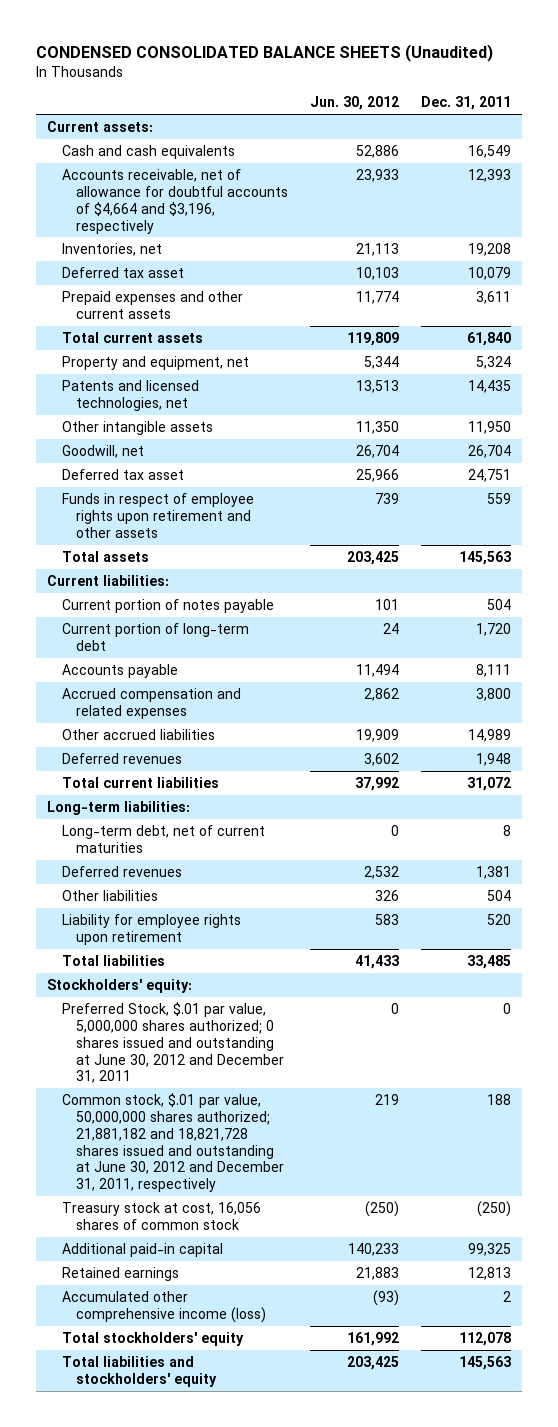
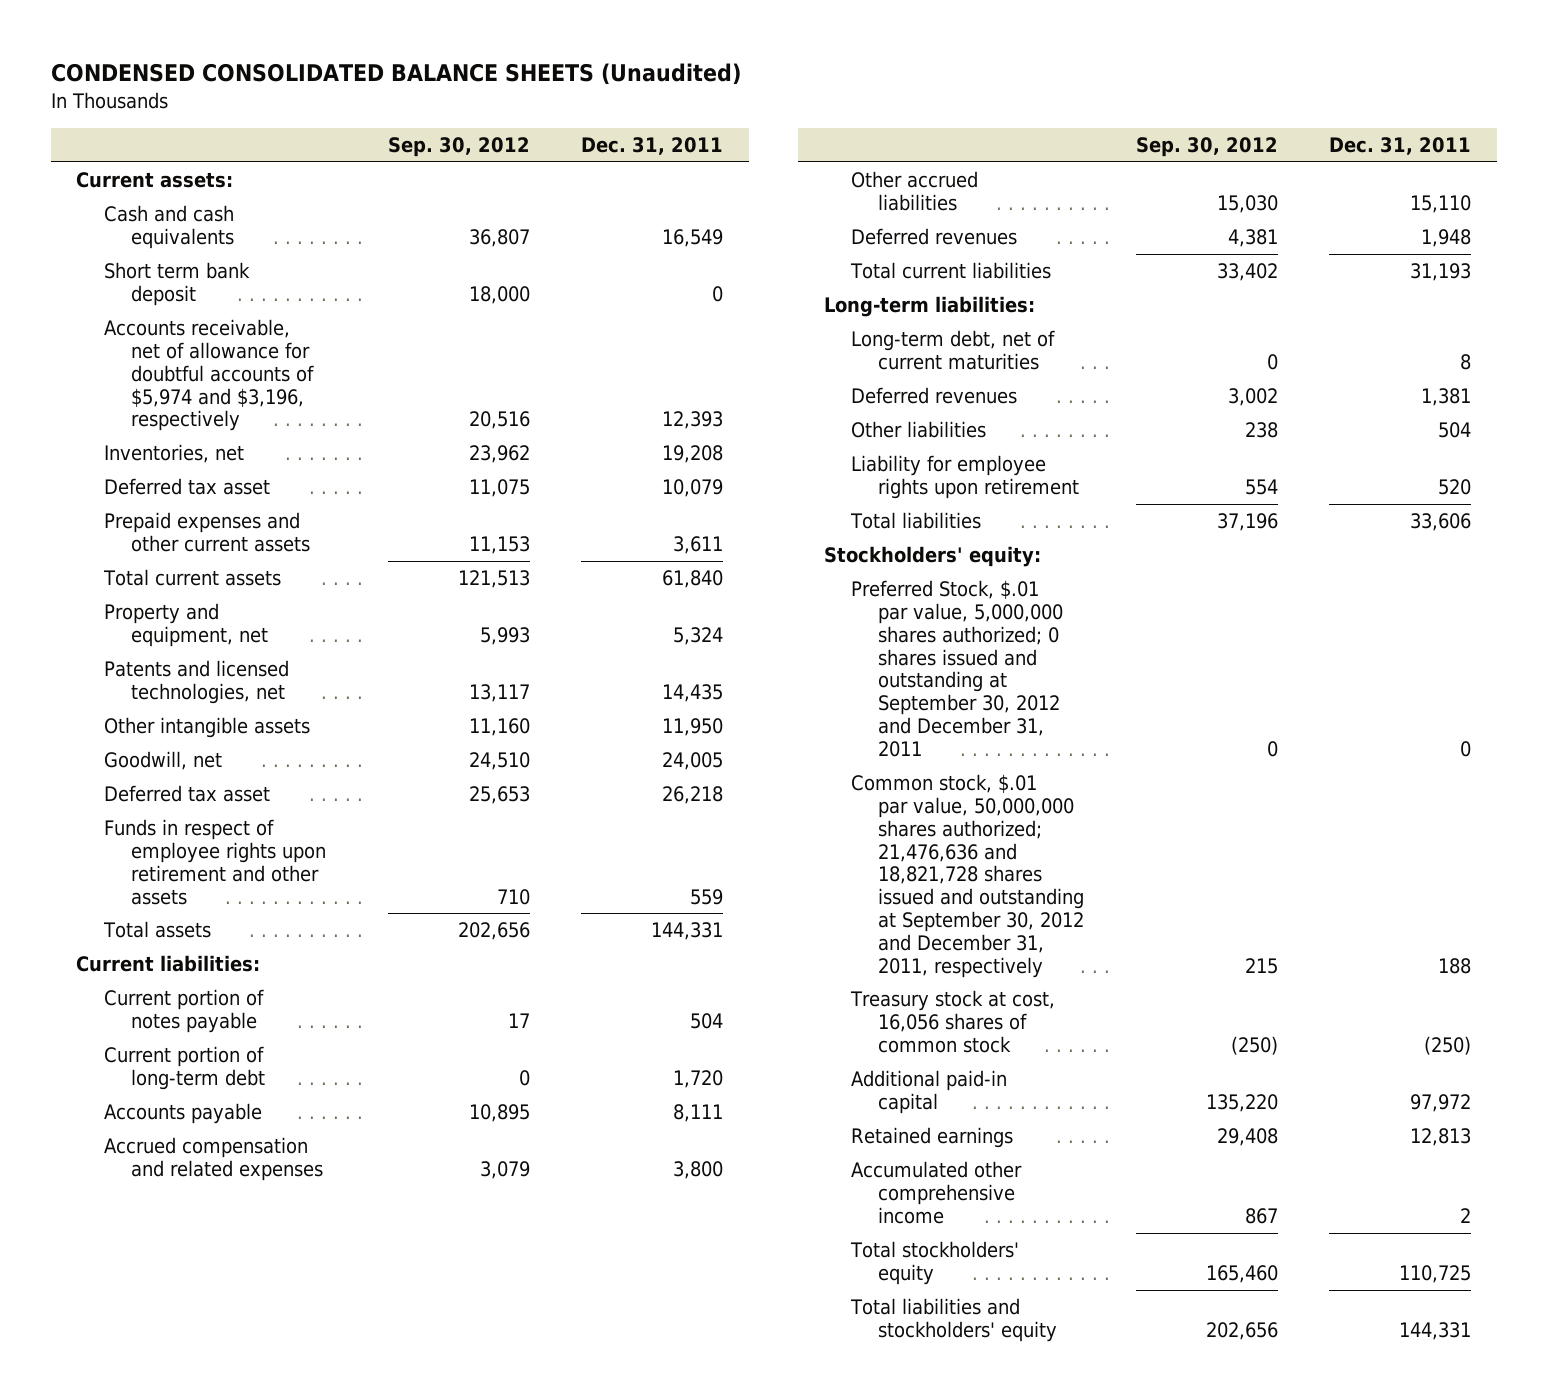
[310,96,400,111] Jun. 30, 2012 -> none
none -> [388,136,531,157] Sep. 30, 2012
none -> [103,262,250,307] Short term bank deposit
[61,168,289,234] Accounts receivable, net of allowance for doubtful accounts of $4,664 and $3,196, respectively -> [103,319,314,432] Accounts receivable, net of allowance for doubtful accounts of $5,974 and $3,196, respectively
[468,444,512,458] 26,704 -> [662,752,724,771] 24,005
[468,468,512,482] 24,751 -> [662,786,724,805] 26,218
[459,550,512,565] 145,563 -> [651,922,724,941] 144,331
[468,728,512,742] 14,989 -> [1409,195,1471,214] 15,110
[467,776,512,791] 31,072 -> [1409,263,1471,282] 31,193
[467,954,512,969] 33,485 -> [1409,513,1471,532] 33,606
[61,1001,285,1084] Preferred Stock, $.01 par value, 5,000,000 shares authorized; 0 shares issued and outstanding at June 30, 2012 and December 31, 2011 -> [851,580,1064,757] Preferred Stock, $.01 par value, 5,000,000 shares authorized; 0 shares issued and outstanding at September 30, 2012 and December 31, 2011
[61,1092,285,1193] Common stock, $.01 par value, 50,000,000 shares authorized; 21,881,182 and 18,821,728 shares issued and outstanding at June 30, 2012 and December 31, 2011, respectively -> [851,774,1085,978] Common stock, $.01 par value, 50,000,000 shares authorized; 21,476,636 and 18,821,728 shares issued and outstanding at September 30, 2012 and December 31, 2011, respectively
[468,1242,512,1256] 99,325 -> [1409,1094,1471,1113] 97,972
[61,1290,267,1323] Accumulated other comprehensive income (loss) -> [851,1161,1023,1224] Accumulated other comprehensive income
[459,1331,512,1346] 112,078 -> [1398,1265,1471,1284] 110,725
[459,1355,512,1370] 145,563 -> [1398,1322,1471,1341] 144,331

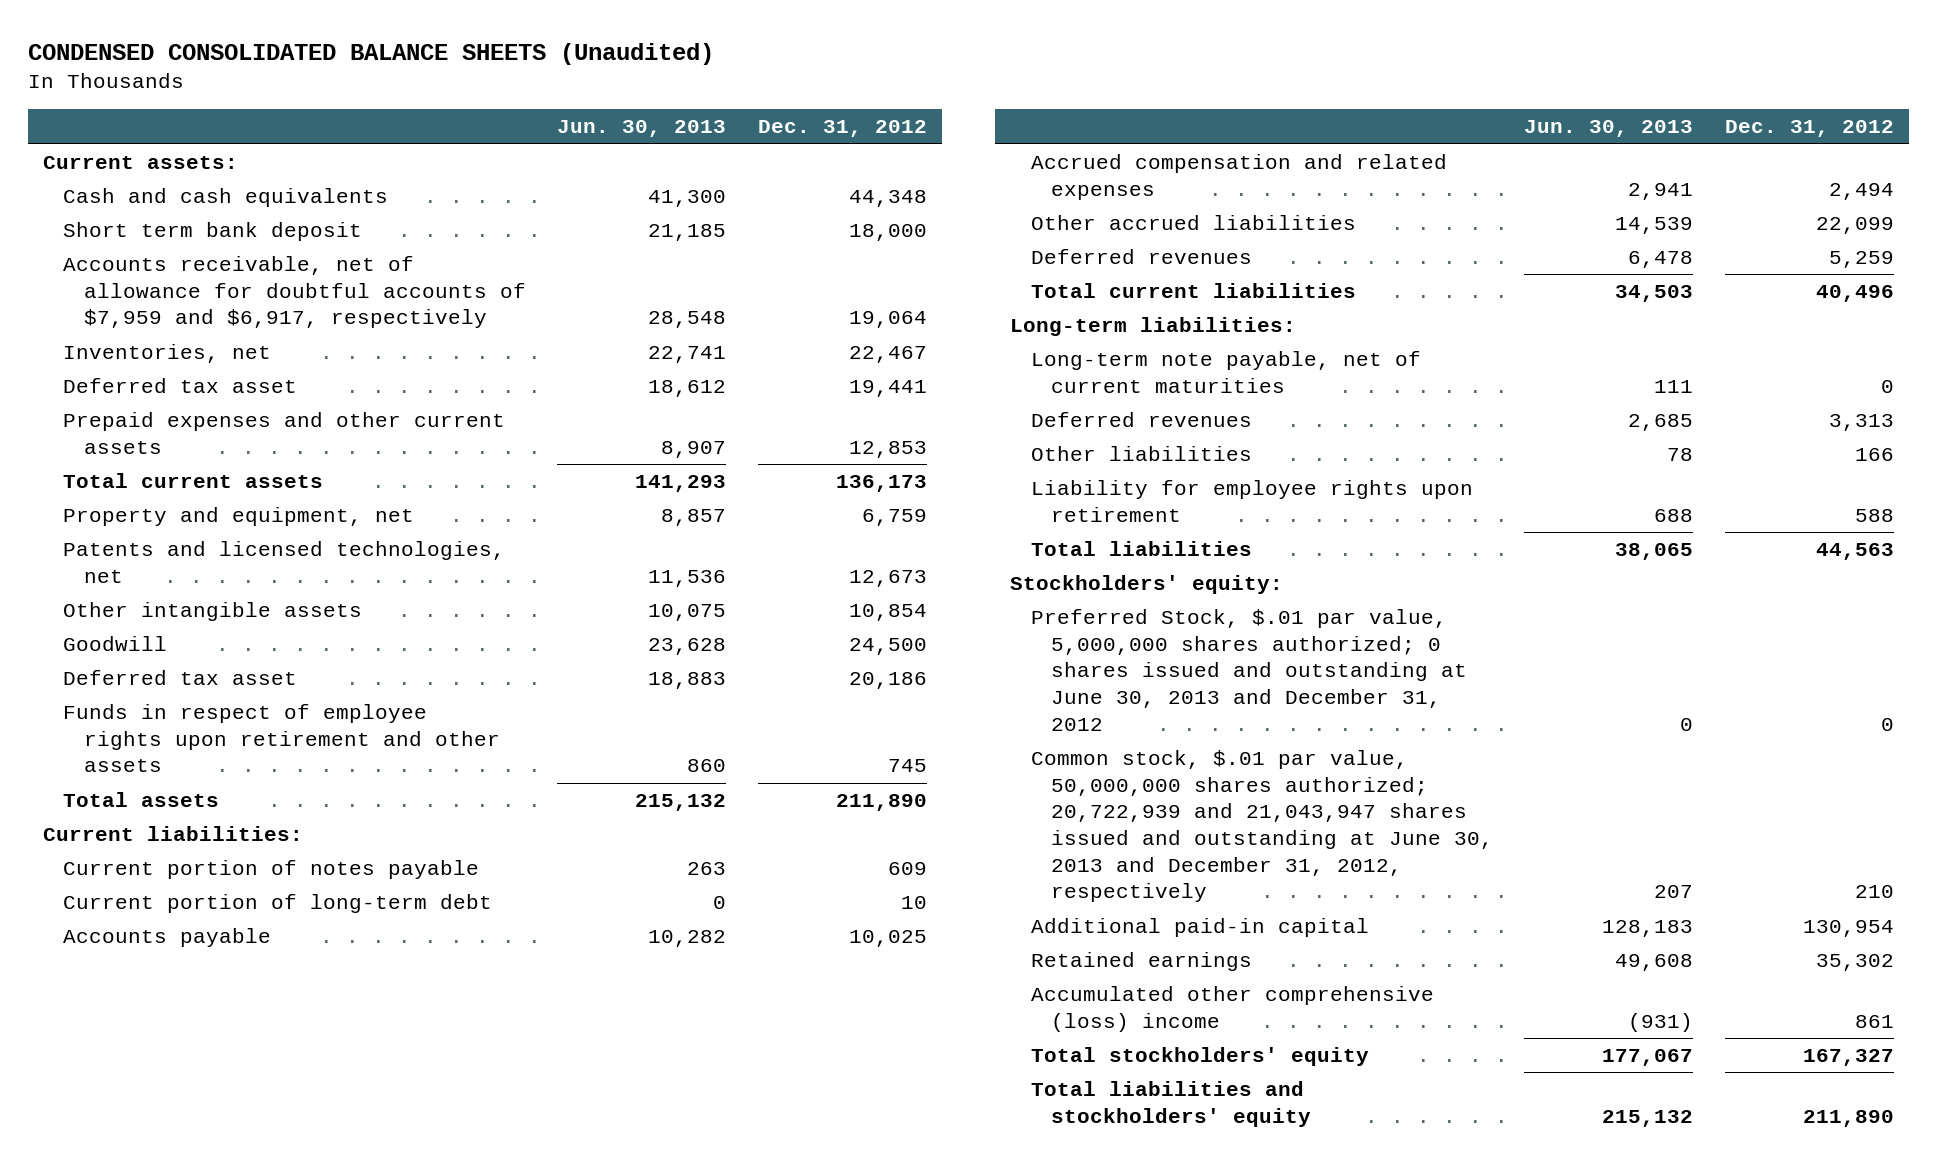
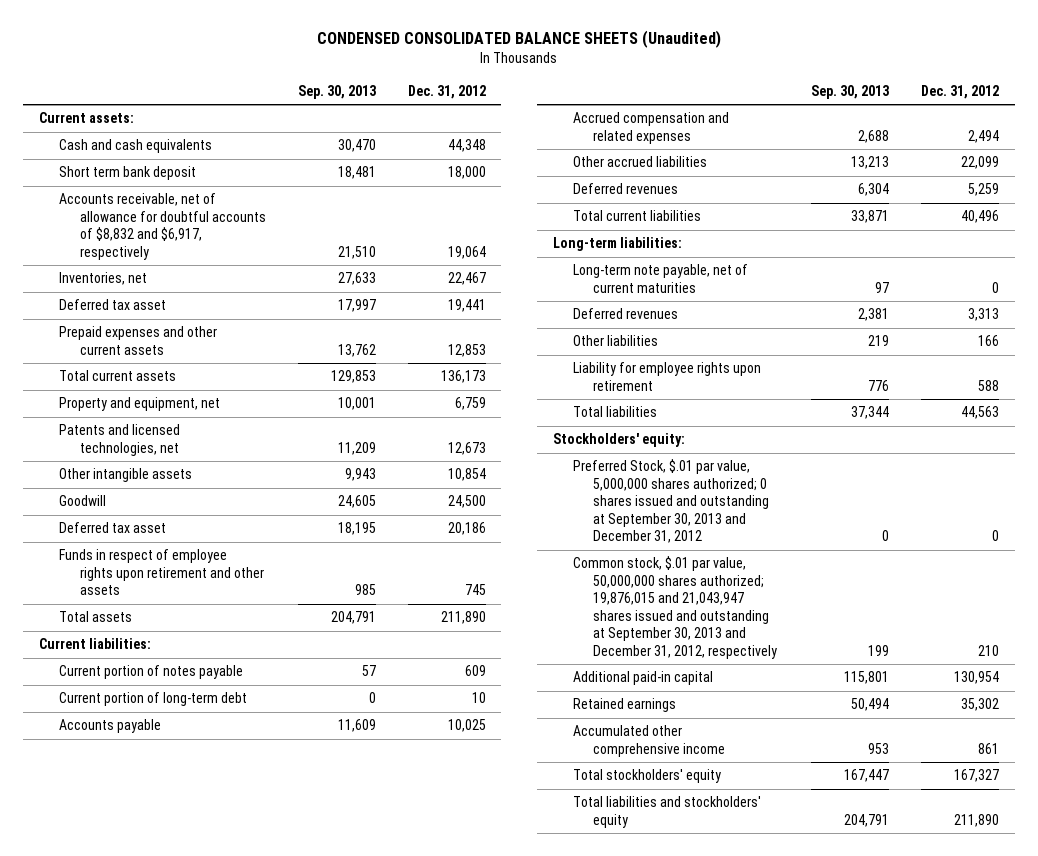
[557,120,727,138] Jun. 30, 2013 -> none
none -> [297,84,376,99] Sep. 30, 2013
[63,256,526,329] Accounts receivable, net of allowance for doubtful accounts of $7,959 and $6,917, respectively -> [59,193,266,260] Accounts receivable, net of allowance for doubtful accounts of $8,832 and $6,917, respectively
[1030,609,1467,731] Preferred Stock, $.01 par value, 5,000,000 shares authorized; 0 shares issued and outstanding at June 30, 2013 and December 31, 2012 -> [573,459,770,544] Preferred Stock, $.01 par value, 5,000,000 shares authorized; 0 shares issued and outstanding at September 30, 2013 and December 31, 2012
[1030,750,1493,903] Common stock, $.01 par value, 50,000,000 shares authorized; 20,722,939 and 21,043,947 shares issued and outstanding at June 30, 2013 and December 31, 2012, respectively -> [573,556,778,659] Common stock, $.01 par value, 50,000,000 shares authorized; 19,876,015 and 21,043,947 shares issued and outstanding at September 30, 2013 and December 31, 2012, respectively
[1030,986,1434,1032] Accumulated other comprehensive (loss) income -> [573,725,726,757] Accumulated other comprehensive income

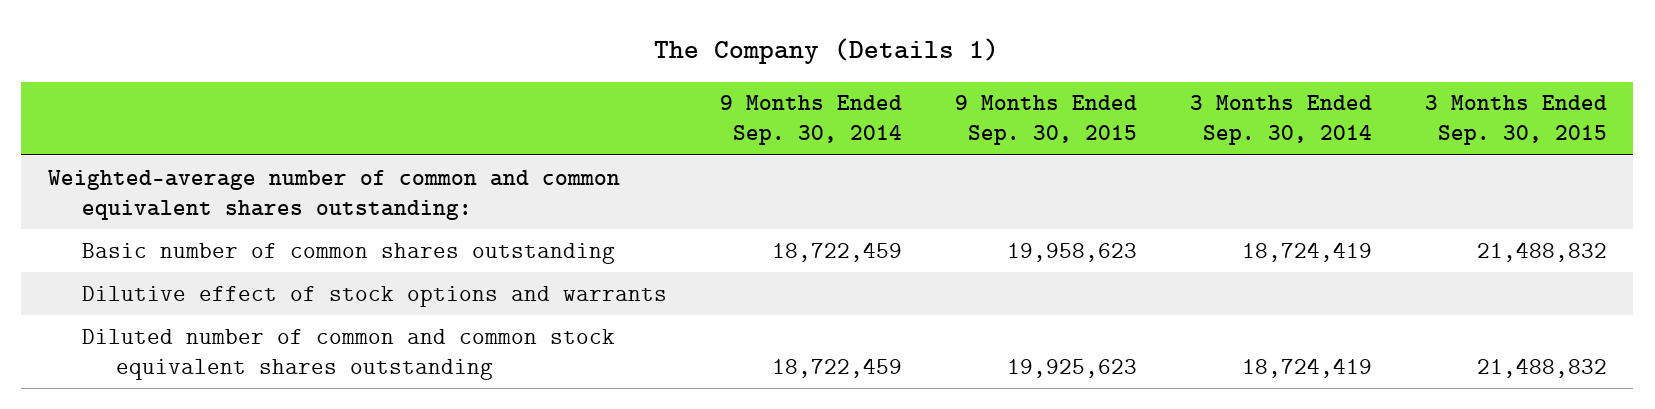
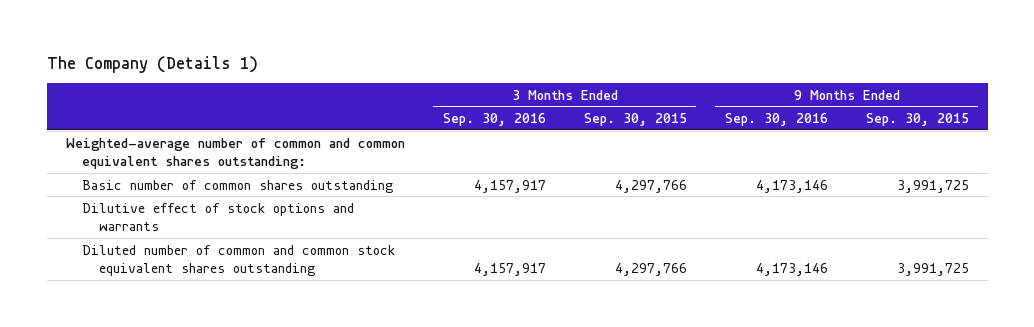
[719,95,902,146] 9 Months Ended Sep. 30, 2014 -> none
[1189,95,1372,146] 3 Months Ended Sep. 30, 2014 -> none
none -> [442,112,546,126] Sep. 30, 2016
none -> [724,112,828,126] Sep. 30, 2016
[1006,242,1137,262] 19,958,623 -> [896,179,969,193] 3,991,725
[1476,241,1607,262] 21,488,832 -> [614,179,687,193] 4,297,766
[1006,358,1137,378] 19,925,623 -> [896,262,969,276] 3,991,725
[1476,357,1607,378] 21,488,832 -> [614,262,687,276] 4,297,766

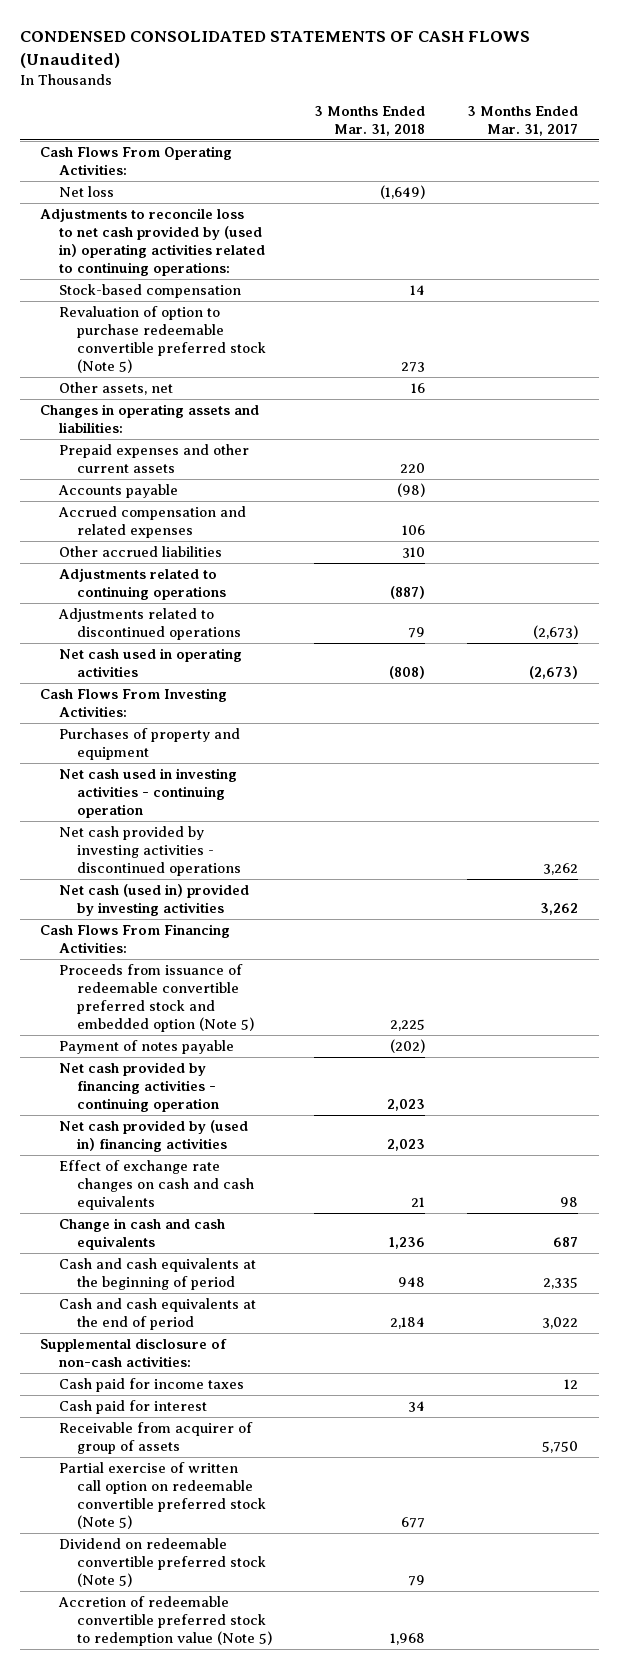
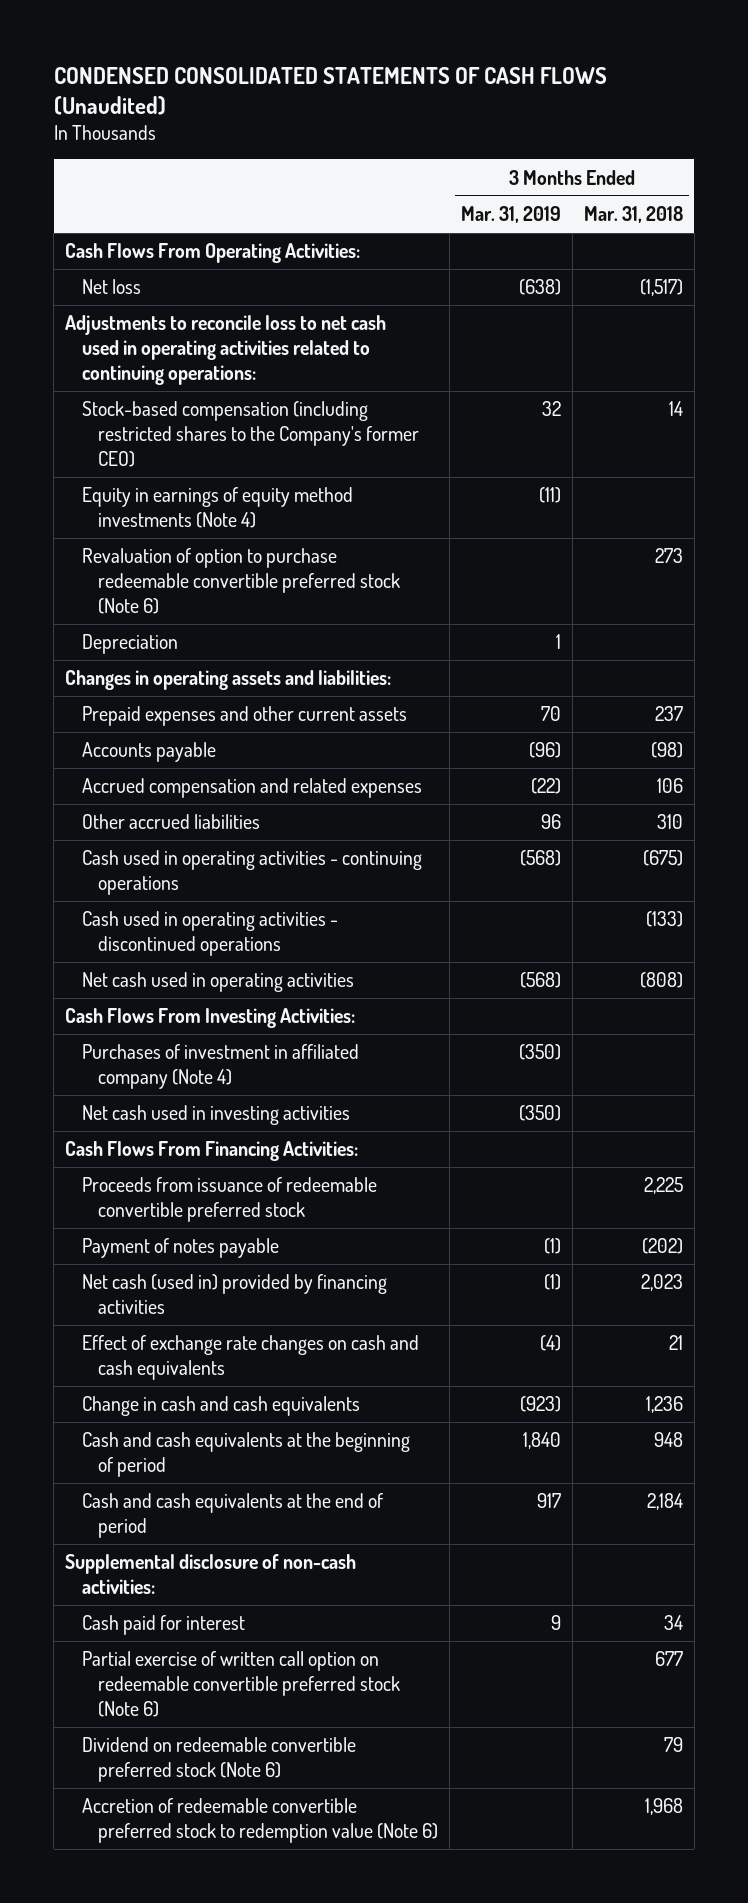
[466,105,578,137] 3 Months Ended Mar. 31, 2017 -> none
none -> [461,205,562,223] Mar. 31, 2019
[58,382,173,396] Other assets, net -> none
[380,185,426,200] (1,649) -> [639,279,683,297] (1,517)
[40,208,265,277] Adjustments to reconcile loss to net cash provided by (used in) operating activities related to continuing operations: -> [65,315,387,385] Adjustments to reconcile loss to net cash used in operating activities related to continuing operations:
[58,284,241,299] Stock-based compensation -> [81,401,420,467] Stock-based compensation (including restricted shares to the Company's former CEO)
none -> [81,487,353,528] Equity in earnings of equity method investments (Note 4)
[58,306,267,374] Revaluation of option to purchase redeemable convertible preferred stock (Note 5) -> [81,548,401,614] Revaluation of option to purchase redeemable convertible preferred stock (Note 6)
none -> [81,634,178,655] Depreciation
[400,463,426,474] 220 -> [654,706,683,722] 237
[58,568,227,601] Adjustments related to continuing operations -> [81,850,422,895] Cash used in operating activities - continuing operations
[390,586,426,600] (887) -> [642,850,683,867] (675)
[57,608,242,641] Adjustments related to discontinued operations -> [81,911,338,956] Cash used in operating activities - discontinued operations
[408,627,426,639] 79 -> [645,911,683,928] (133)
[58,768,237,819] Net cash used in investing activities - continuing operation -> none
[58,826,242,877] Net cash provided by investing activities - discontinued operations -> none
[58,728,240,761] Purchases of property and equipment -> [81,1044,359,1089] Purchases of investment in affiliated company (Note 4)
[58,884,249,917] Net cash (used in) provided by investing activities -> [81,1105,350,1126] Net cash used in investing activities
[58,964,255,1033] Proceeds from issuance of redeemable convertible preferred stock and embedded option (Note 5) -> [81,1177,377,1222] Proceeds from issuance of redeemable convertible preferred stock
[58,1062,220,1113] Net cash provided by financing activities - continuing operation -> none
[58,1120,248,1153] Net cash provided by (used in) financing activities -> [81,1274,387,1314] Net cash (used in) provided by financing activities
[58,1378,244,1393] Cash paid for income taxes -> none
[58,1422,253,1455] Receivable from acquirer of group of assets -> none
[58,1462,267,1530] Partial exercise of written call option on redeemable convertible preferred stock (Note 5) -> [81,1651,401,1717] Partial exercise of written call option on redeemable convertible preferred stock (Note 6)
[58,1538,267,1588] Dividend on redeemable convertible preferred stock (Note 5) -> [81,1737,356,1782] Dividend on redeemable convertible preferred stock (Note 6)
[57,1596,273,1647] Accretion of redeemable convertible preferred stock to redemption value (Note 5) -> [81,1798,439,1843] Accretion of redeemable convertible preferred stock to redemption value (Note 6)

